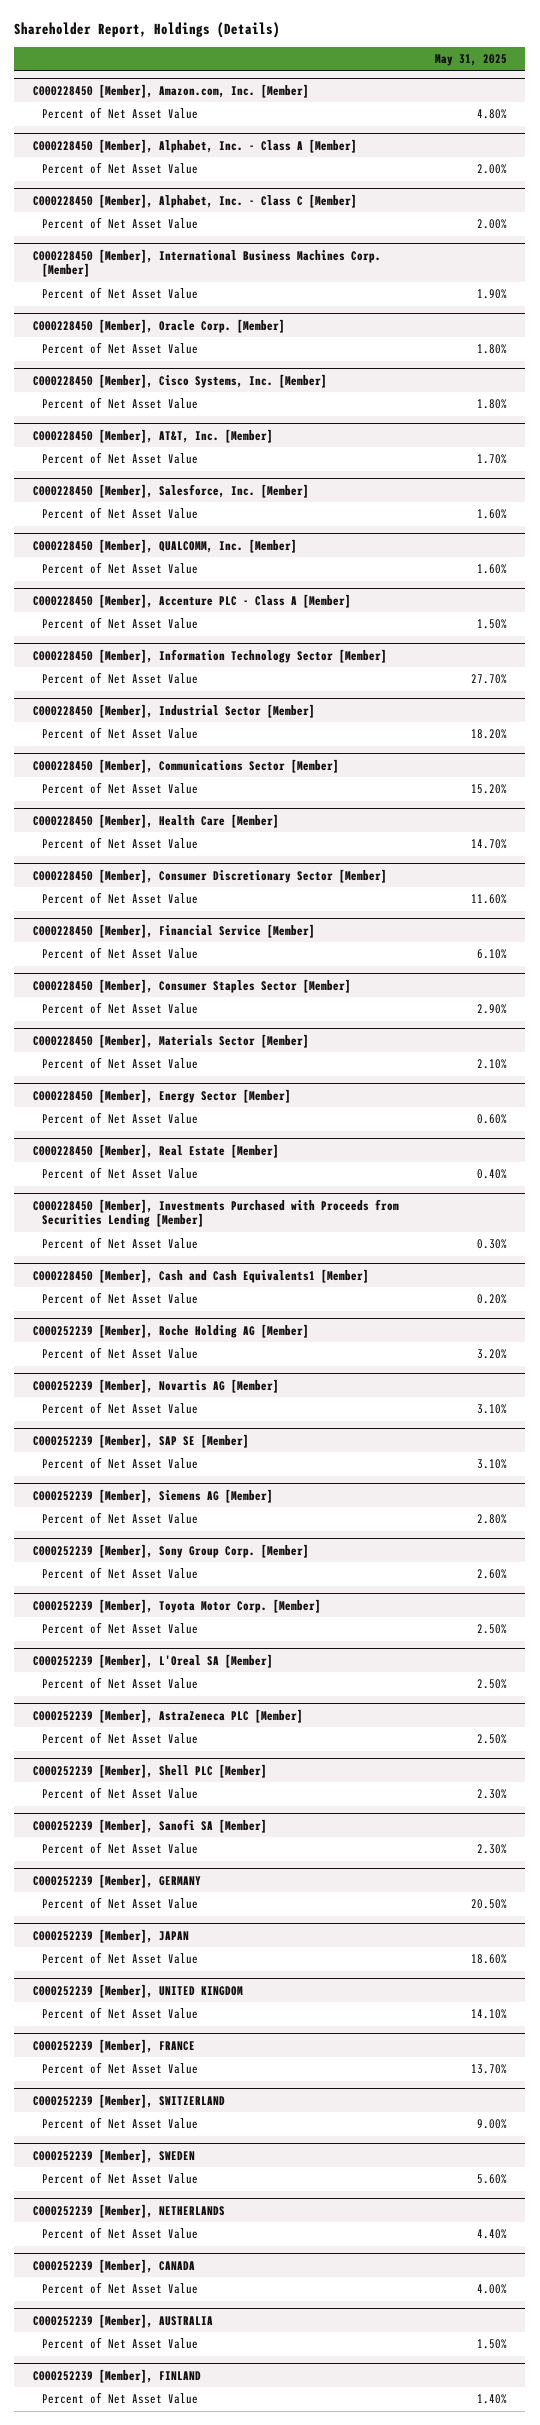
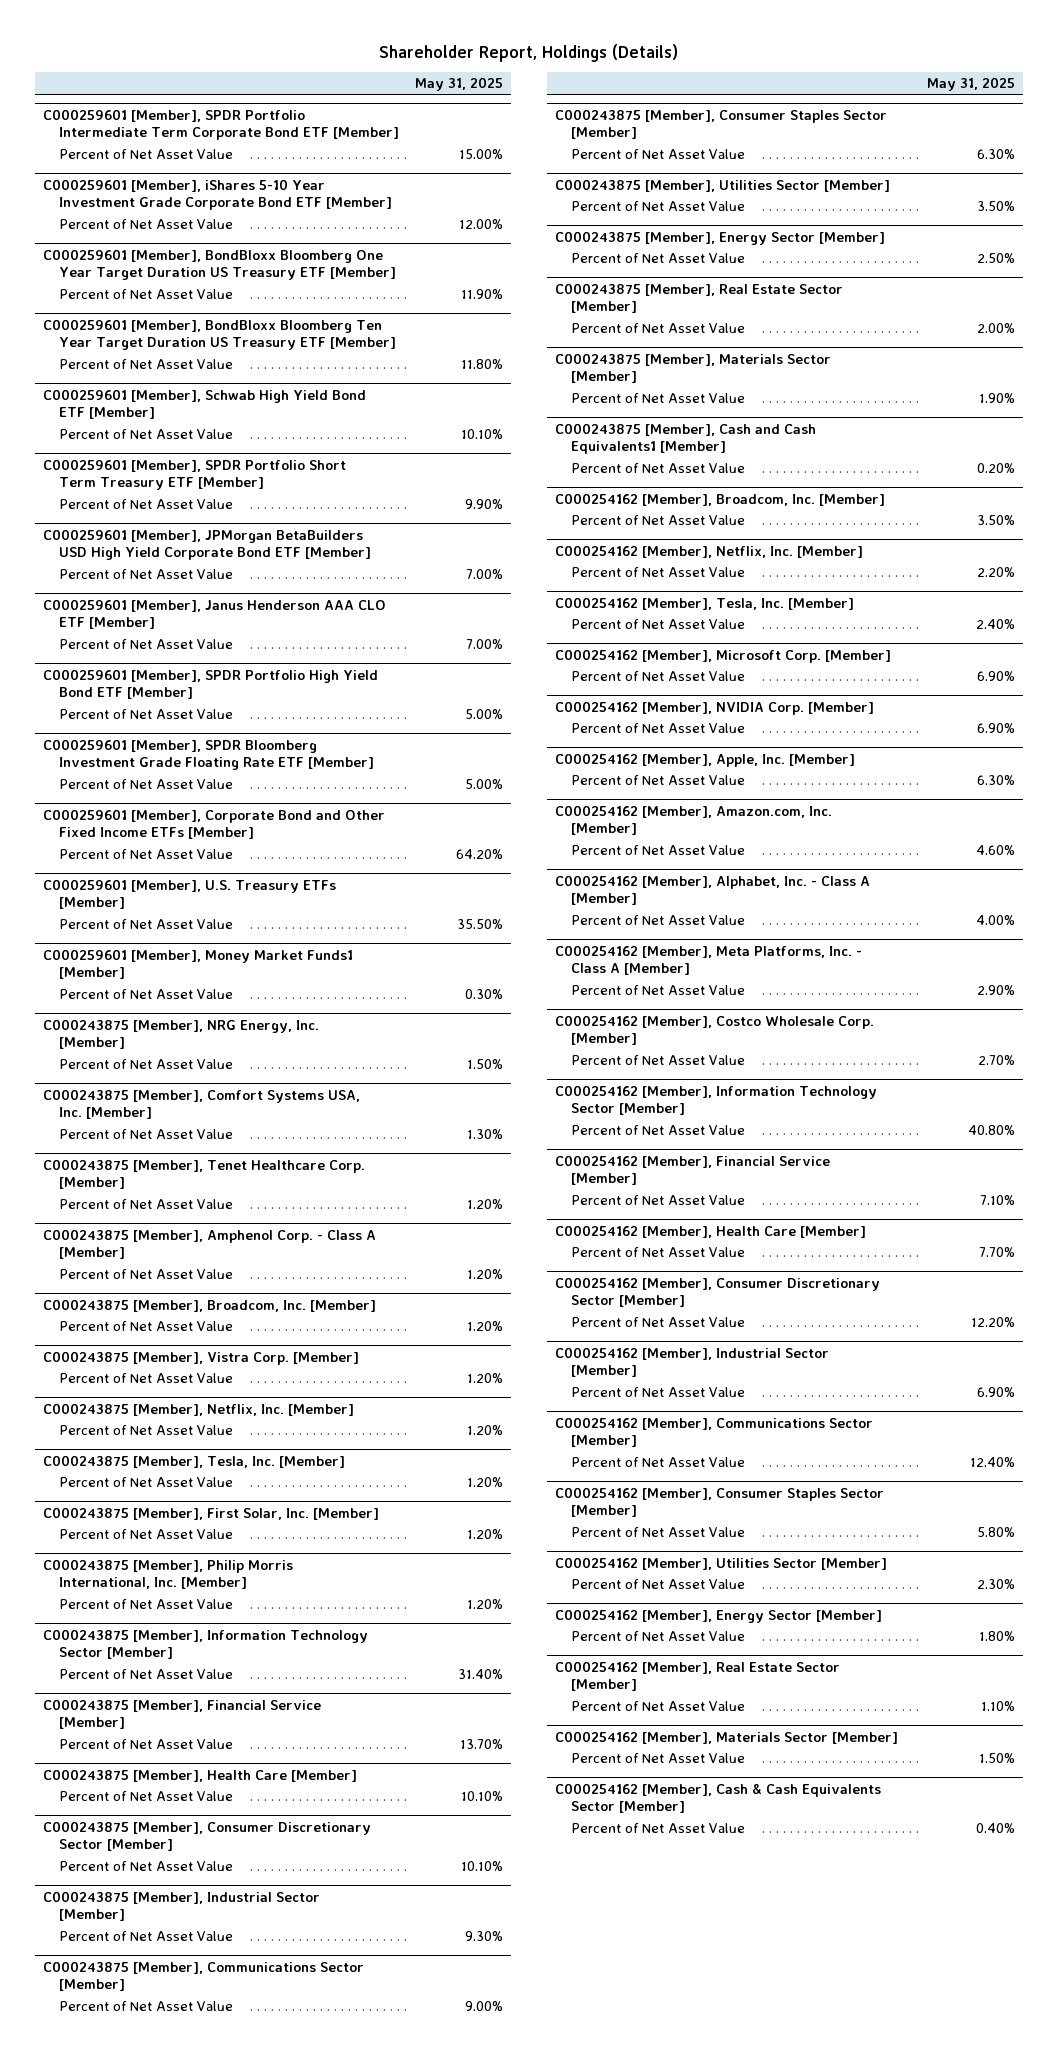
[32,83,309,98] C000228450 [Member], Amazon.com, Inc. [Member] -> none
[32,138,357,153] C000228450 [Member], Alphabet, Inc. - Class A [Member] -> none
[32,193,357,208] C000228450 [Member], Alphabet, Inc. - Class C [Member] -> none
[32,248,381,278] C000228450 [Member], International Business Machines Corp. [Member] -> none
[32,318,285,333] C000228450 [Member], Oracle Corp. [Member] -> none
[32,373,327,388] C000228450 [Member], Cisco Systems, Inc. [Member] -> none
[32,428,273,443] C000228450 [Member], AT&T, Inc. [Member] -> none
[32,483,309,498] C000228450 [Member], Salesforce, Inc. [Member] -> none
[32,538,297,553] C000228450 [Member], QUALCOMM, Inc. [Member] -> none
[32,593,351,608] C000228450 [Member], Accenture PLC - Class A [Member] -> none
[32,648,387,663] C000228450 [Member], Information Technology Sector [Member] -> none
[32,703,315,718] C000228450 [Member], Industrial Sector [Member] -> none
[32,758,339,773] C000228450 [Member], Communications Sector [Member] -> none
[41,782,198,795] Percent of Net Asset Value -> none
[32,813,279,828] C000228450 [Member], Health Care [Member] -> none
[41,837,198,850] Percent of Net Asset Value -> none
[32,868,387,883] C000228450 [Member], Consumer Discretionary Sector [Member] -> none
[41,892,198,905] Percent of Net Asset Value -> none
[32,923,315,938] C000228450 [Member], Financial Service [Member] -> none
[41,947,198,960] Percent of Net Asset Value -> none
[32,978,351,993] C000228450 [Member], Consumer Staples Sector [Member] -> none
[41,1002,198,1015] Percent of Net Asset Value -> none
[32,1033,309,1048] C000228450 [Member], Materials Sector [Member] -> none
[41,1057,198,1070] Percent of Net Asset Value -> none
[32,1088,291,1103] C000228450 [Member], Energy Sector [Member] -> none
[41,1112,198,1125] Percent of Net Asset Value -> none
[32,1143,279,1158] C000228450 [Member], Real Estate [Member] -> none
[41,1167,198,1180] Percent of Net Asset Value -> none
[32,1198,399,1228] C000228450 [Member], Investments Purchased with Proceeds from Securities Lending [Member] -> none
none -> [42,108,399,140] C000259601 [Member], SPDR Portfolio Intermediate Term Corporate Bond ETF [Member]
[477,109,508,120] 4.80% -> [458,148,503,159] 15.00%
none -> [42,178,392,210] C000259601 [Member], iShares 5-10 Year Investment Grade Corporate Bond ETF [Member]
[477,164,508,175] 2.00% -> [458,218,503,229] 12.00%
none -> [42,248,396,280] C000259601 [Member], BondBloxx Bloomberg One Year Target Duration US Treasury ETF [Member]
[477,219,508,230] 2.00% -> [460,288,503,299] 11.90%
none -> [42,318,396,350] C000259601 [Member], BondBloxx Bloomberg Ten Year Target Duration US Treasury ETF [Member]
[477,289,508,300] 1.90% -> [460,358,503,369] 11.80%
none -> [42,388,366,419] C000259601 [Member], Schwab High Yield Bond ETF [Member]
[477,344,508,355] 1.80% -> [460,428,503,439] 10.10%
none -> [42,458,346,490] C000259601 [Member], SPDR Portfolio Short Term Treasury ETF [Member]
[477,399,508,410] 1.80% -> [464,498,503,509] 9.90%
none -> [42,528,371,560] C000259601 [Member], JPMorgan BetaBuilders USD High Yield Corporate Bond ETF [Member]
[477,454,508,465] 1.70% -> [465,568,503,579] 7.00%
none -> [42,598,386,629] C000259601 [Member], Janus Henderson AAA CLO ETF [Member]
[477,509,508,520] 1.60% -> [465,638,503,649] 7.00%
none -> [42,668,378,699] C000259601 [Member], SPDR Portfolio High Yield Bond ETF [Member]
[477,564,508,575] 1.60% -> [464,708,503,719] 5.00%
none -> [42,738,374,770] C000259601 [Member], SPDR Bloomberg Investment Grade Floating Rate ETF [Member]
[477,619,508,630] 1.50% -> [464,778,503,789] 5.00%
none -> [42,808,385,839] C000259601 [Member], Corporate Bond and Other Fixed Income ETFs [Member]
[471,674,508,685] 27.70% -> [455,848,503,859] 64.20%
none -> [42,878,336,909] C000259601 [Member], U.S. Treasury ETFs [Member]
[471,729,508,740] 18.20% -> [456,918,503,929] 35.50%
none -> [42,948,353,979] C000259601 [Member], Money Market Funds1 [Member]
[32,1268,369,1283] C000228450 [Member], Cash and Cash Equivalents1 [Member] -> none
[32,1323,309,1338] C000252239 [Member], Roche Holding AG [Member] -> none
[32,1378,279,1393] C000252239 [Member], Novartis AG [Member] -> none
[32,1433,249,1448] C000252239 [Member], SAP SE [Member] -> none
[32,1488,273,1503] C000252239 [Member], Siemens AG [Member] -> none
[32,1543,309,1558] C000252239 [Member], Sony Group Corp. [Member] -> none
[32,1598,321,1613] C000252239 [Member], Toyota Motor Corp. [Member] -> none
[32,1653,273,1668] C000252239 [Member], L'Oreal SA [Member] -> none
[32,1708,303,1723] C000252239 [Member], AstraZeneca PLC [Member] -> none
[32,1763,267,1778] C000252239 [Member], Shell PLC [Member] -> none
[32,1818,267,1833] C000252239 [Member], Sanofi SA [Member] -> none
[32,1873,201,1888] C000252239 [Member], GERMANY -> none
[41,1897,198,1910] Percent of Net Asset Value -> none
[32,1928,189,1943] C000252239 [Member], JAPAN -> none
[41,1952,198,1965] Percent of Net Asset Value -> none
[32,1983,243,1998] C000252239 [Member], UNITED KINGDOM -> none
[41,2007,198,2020] Percent of Net Asset Value -> none
[32,2038,195,2053] C000252239 [Member], FRANCE -> none
none -> [42,1018,319,1049] C000243875 [Member], NRG Energy, Inc. [Member]
[477,1294,508,1305] 0.20% -> [466,1058,503,1069] 1.50%
none -> [42,1088,360,1119] C000243875 [Member], Comfort Systems USA, Inc. [Member]
[477,1349,508,1360] 3.20% -> [466,1128,503,1139] 1.30%
none -> [42,1158,365,1189] C000243875 [Member], Tenet Healthcare Corp. [Member]
[477,1404,508,1415] 3.10% -> [466,1198,503,1209] 1.20%
none -> [42,1228,376,1259] C000243875 [Member], Amphenol Corp. - Class A [Member]
[477,1459,508,1470] 3.10% -> [466,1268,503,1279] 1.20%
none -> [42,1298,376,1312] C000243875 [Member], Broadcom, Inc. [Member]
[477,1514,508,1525] 2.80% -> [466,1320,503,1331] 1.20%
none -> [42,1350,359,1365] C000243875 [Member], Vistra Corp. [Member]
[477,1569,508,1580] 2.60% -> [466,1372,503,1383] 1.20%
none -> [42,1402,354,1416] C000243875 [Member], Netflix, Inc. [Member]
[477,1624,508,1635] 2.50% -> [466,1424,503,1435] 1.20%
none -> [42,1454,345,1468] C000243875 [Member], Tesla, Inc. [Member]
[477,1679,508,1690] 2.50% -> [466,1476,503,1487] 1.20%
none -> [42,1506,379,1520] C000243875 [Member], First Solar, Inc. [Member]
[477,1734,508,1745] 2.50% -> [466,1528,503,1539] 1.20%
none -> [42,1558,293,1589] C000243875 [Member], Philip Morris International, Inc. [Member]
[477,1789,508,1800] 2.30% -> [466,1598,503,1609] 1.20%
none -> [42,1628,368,1659] C000243875 [Member], Information Technology Sector [Member]
[477,1844,508,1855] 2.30% -> [457,1668,503,1679] 31.40%
none -> [42,1698,321,1729] C000243875 [Member], Financial Service [Member]
[32,2093,225,2108] C000252239 [Member], SWITZERLAND -> none
none -> [42,1768,357,1782] C000243875 [Member], Health Care [Member]
none -> [58,1790,233,1801] Percent of Net Asset Value
none -> [42,1820,371,1851] C000243875 [Member], Consumer Discretionary Sector [Member]
none -> [58,1860,233,1871] Percent of Net Asset Value
none -> [42,1890,320,1921] C000243875 [Member], Industrial Sector [Member]
none -> [58,1930,233,1941] Percent of Net Asset Value
none -> [42,1960,364,1991] C000243875 [Member], Communications Sector [Member]
[32,2148,195,2163] C000252239 [Member], SWEDEN -> none
[32,2203,225,2218] C000252239 [Member], NETHERLANDS -> none
[32,2258,195,2273] C000252239 [Member], CANADA -> none
none -> [555,108,888,139] C000243875 [Member], Consumer Staples Sector [Member]
[477,2174,508,2185] 5.60% -> [976,148,1015,159] 6.30%
none -> [555,178,891,192] C000243875 [Member], Utilities Sector [Member]
[477,2229,508,2240] 4.40% -> [976,200,1015,211] 3.50%
none -> [555,230,886,245] C000243875 [Member], Energy Sector [Member]
none -> [571,252,746,263] Percent of Net Asset Value
none -> [555,282,844,313] C000243875 [Member], Real Estate Sector [Member]
none -> [571,322,746,333] Percent of Net Asset Value
none -> [555,352,832,383] C000243875 [Member], Materials Sector [Member]
none -> [571,392,746,403] Percent of Net Asset Value
none -> [555,422,817,454] C000243875 [Member], Cash and Cash Equivalents1 [Member]
none -> [571,462,746,473] Percent of Net Asset Value
none -> [555,492,886,506] C000254162 [Member], Broadcom, Inc. [Member]
none -> [571,514,746,525] Percent of Net Asset Value
none -> [555,544,864,558] C000254162 [Member], Netflix, Inc. [Member]
none -> [571,566,746,577] Percent of Net Asset Value
none -> [555,596,855,610] C000254162 [Member], Tesla, Inc. [Member]
none -> [571,618,746,629] Percent of Net Asset Value
none -> [555,648,892,663] C000254162 [Member], Microsoft Corp. [Member]
none -> [571,670,746,681] Percent of Net Asset Value
none -> [555,700,875,715] C000254162 [Member], NVIDIA Corp. [Member]
none -> [571,722,746,733] Percent of Net Asset Value
none -> [555,752,856,767] C000254162 [Member], Apple, Inc. [Member]
none -> [571,774,746,785] Percent of Net Asset Value
none -> [555,804,833,835] C000254162 [Member], Amazon.com, Inc. [Member]
none -> [571,844,746,855] Percent of Net Asset Value
none -> [555,874,871,905] C000254162 [Member], Alphabet, Inc. - Class A [Member]
[32,2313,213,2328] C000252239 [Member], AUSTRALIA -> none
none -> [555,944,863,975] C000254162 [Member], Meta Platforms, Inc. - Class A [Member]
none -> [571,984,746,995] Percent of Net Asset Value
none -> [555,1014,875,1045] C000254162 [Member], Costco Wholesale Corp. [Member]
none -> [571,1054,746,1065] Percent of Net Asset Value
none -> [555,1084,878,1115] C000254162 [Member], Information Technology Sector [Member]
none -> [571,1124,746,1135] Percent of Net Asset Value
none -> [555,1154,831,1185] C000254162 [Member], Financial Service [Member]
none -> [571,1194,746,1205] Percent of Net Asset Value
none -> [555,1224,867,1238] C000254162 [Member], Health Care [Member]
none -> [571,1246,746,1257] Percent of Net Asset Value
none -> [555,1276,881,1307] C000254162 [Member], Consumer Discretionary Sector [Member]
none -> [571,1316,746,1327] Percent of Net Asset Value
none -> [555,1346,830,1377] C000254162 [Member], Industrial Sector [Member]
none -> [571,1386,746,1397] Percent of Net Asset Value
none -> [555,1416,874,1447] C000254162 [Member], Communications Sector [Member]
none -> [571,1456,746,1467] Percent of Net Asset Value
none -> [555,1486,885,1517] C000254162 [Member], Consumer Staples Sector [Member]
none -> [571,1526,746,1537] Percent of Net Asset Value
none -> [555,1556,888,1570] C000254162 [Member], Utilities Sector [Member]
none -> [571,1578,746,1589] Percent of Net Asset Value
none -> [555,1608,883,1623] C000254162 [Member], Energy Sector [Member]
none -> [571,1630,746,1641] Percent of Net Asset Value
none -> [555,1660,841,1691] C000254162 [Member], Real Estate Sector [Member]
none -> [571,1700,746,1711] Percent of Net Asset Value
none -> [555,1730,899,1744] C000254162 [Member], Materials Sector [Member]
[32,2368,201,2383] C000252239 [Member], FINLAND -> none
none -> [555,1782,882,1813] C000254162 [Member], Cash & Cash Equivalents Sector [Member]
[477,2394,508,2405] 1.40% -> [975,1822,1015,1833] 0.40%

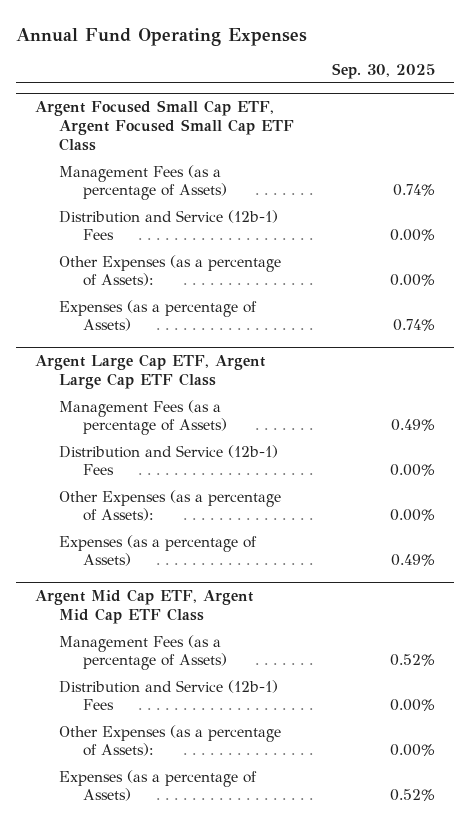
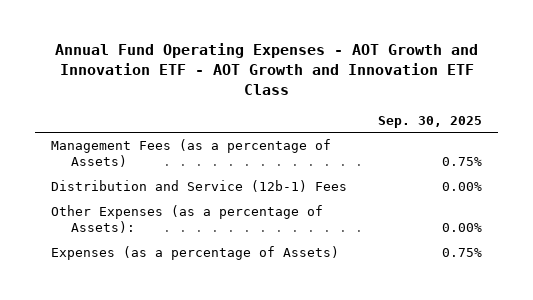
[16,27,308,46] Annual Fund Operating Expenses -> [54,42,478,95] Annual Fund Operating Expenses - AOT Growth and Innovation ETF - AOT Growth and Innovation ETF Class
[35,100,294,151] Argent Focused Small Cap ETF, Argent Focused Small Cap ETF Class -> none
[58,209,278,241] Distribution and Service (12b-1) Fees -> none
[58,254,281,287] Other Expenses (as a percentage of Assets): -> none
[58,299,257,332] Expenses (as a percentage of Assets) -> none
[35,354,266,389] Argent Large Cap ETF, Argent Large Cap ETF Class -> none
[58,399,227,436] Management Fees (as a percentage of Assets) -> none
[58,444,278,476] Distribution and Service (12b-1) Fees -> none
[58,489,281,522] Other Expenses (as a percentage of Assets): -> none
[58,534,257,567] Expenses (as a percentage of Assets) -> none
[35,589,254,624] Argent Mid Cap ETF, Argent Mid Cap ETF Class -> none
[58,634,227,671] Management Fees (as a percentage of Assets) -> none
[393,184,436,197] 0.74% -> [442,156,483,166] 0.75%
[390,789,436,802] 0.52% -> [442,248,483,258] 0.75%

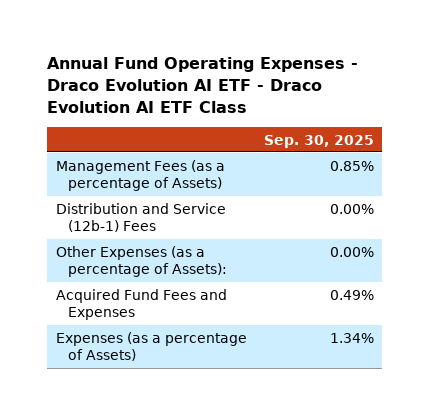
[54,42,478,95] Annual Fund Operating Expenses - AOT Growth and Innovation ETF - AOT Growth and Innovation ETF Class -> [47,57,359,113] Annual Fund Operating Expenses - Draco Evolution AI ETF - Draco Evolution AI ETF Class
[442,156,483,166] 0.75% -> [329,160,374,171] 0.85%
none -> [55,288,227,321] Acquired Fund Fees and Expenses
[442,248,483,258] 0.75% -> [329,332,374,343] 1.34%

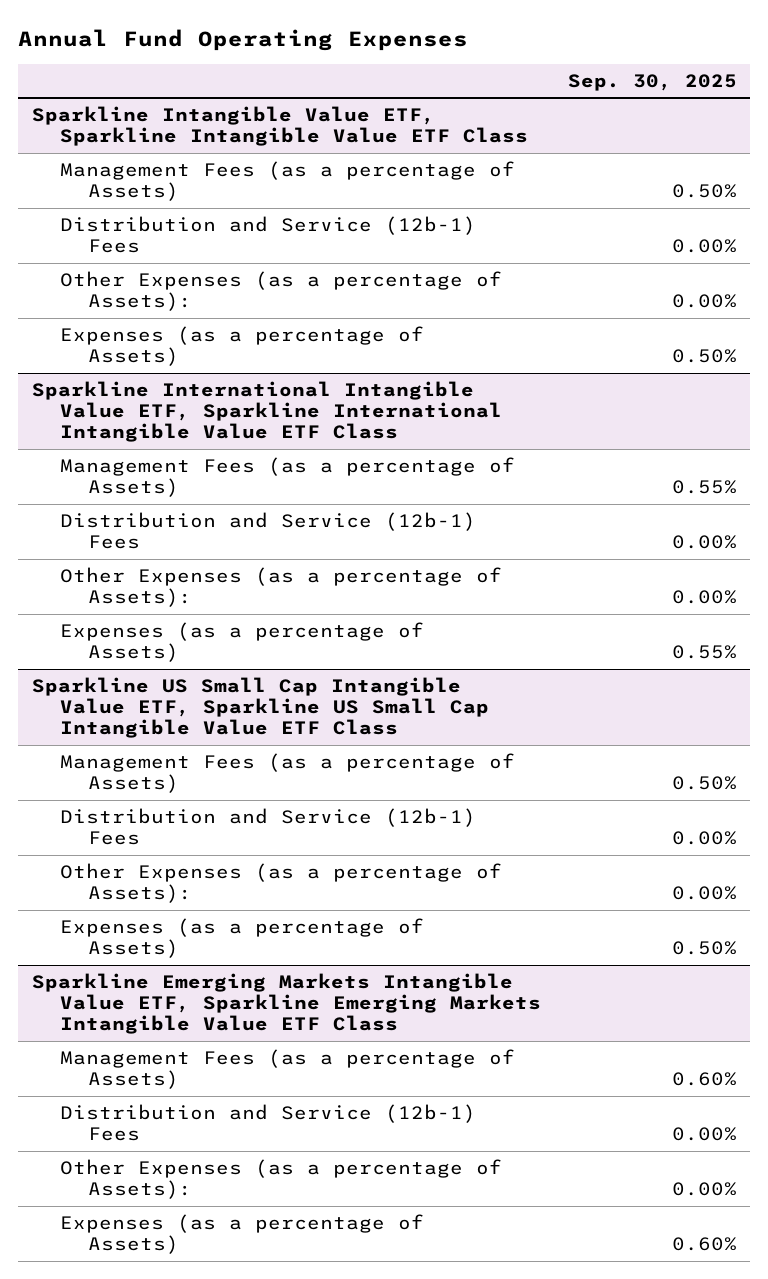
[47,57,359,113] Annual Fund Operating Expenses - Draco Evolution AI ETF - Draco Evolution AI ETF Class -> [18,29,469,52] Annual Fund Operating Expenses
none -> [31,105,528,147] Sparkline Intangible Value ETF, Sparkline Intangible Value ETF Class
[329,160,374,171] 0.85% -> [671,184,737,199] 0.50%
[55,288,227,321] Acquired Fund Fees and Expenses -> none
[329,332,374,343] 1.34% -> [671,349,737,364] 0.50%
none -> [31,380,502,443] Sparkline International Intangible Value ETF, Sparkline International Intangible Value ETF Class
none -> [59,456,515,498] Management Fees (as a percentage of Assets)
none -> [59,511,476,550] Distribution and Service (12b-1) Fees
none -> [59,566,502,608] Other Expenses (as a percentage of Assets):
none -> [59,621,424,663] Expenses (as a percentage of Assets)
none -> [31,676,489,739] Sparkline US Small Cap Intangible Value ETF, Sparkline US Small Cap Intangible Value ETF Class
none -> [59,752,515,794] Management Fees (as a percentage of Assets)
none -> [59,807,476,846] Distribution and Service (12b-1) Fees
none -> [59,862,502,904] Other Expenses (as a percentage of Assets):
none -> [59,917,424,959] Expenses (as a percentage of Assets)
none -> [31,972,541,1035] Sparkline Emerging Markets Intangible Value ETF, Sparkline Emerging Markets Intangible Value ETF Class
none -> [59,1048,515,1090] Management Fees (as a percentage of Assets)
none -> [59,1103,476,1142] Distribution and Service (12b-1) Fees
none -> [59,1158,502,1200] Other Expenses (as a percentage of Assets):
none -> [59,1213,424,1255] Expenses (as a percentage of Assets)

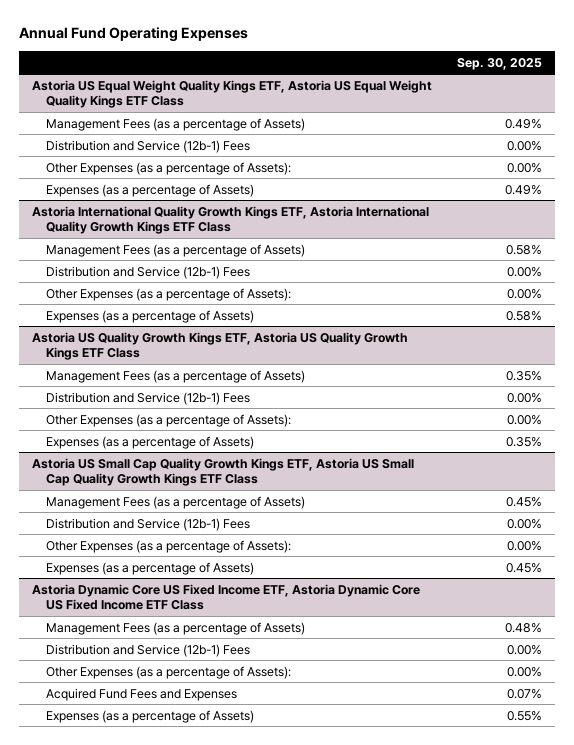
[31,105,528,147] Sparkline Intangible Value ETF, Sparkline Intangible Value ETF Class -> none
none -> [31,79,432,109] Astoria US Equal Weight Quality Kings ETF, Astoria US Equal Weight Quality Kings ETF Class
[671,184,737,199] 0.50% -> [505,118,543,129] 0.49%
[31,380,502,443] Sparkline International Intangible Value ETF, Sparkline International Intangible Value ETF Class -> none
[671,349,737,364] 0.50% -> [505,184,543,195] 0.49%
none -> [31,205,429,235] Astoria International Quality Growth Kings ETF, Astoria International Quality Growth Kings ETF Class
[671,480,737,495] 0.55% -> [506,244,543,255] 0.58%
[31,676,489,739] Sparkline US Small Cap Intangible Value ETF, Sparkline US Small Cap Intangible Value ETF Class -> none
[671,645,737,660] 0.55% -> [506,310,543,321] 0.58%
none -> [31,331,408,361] Astoria US Quality Growth Kings ETF, Astoria US Quality Growth Kings ETF Class
[671,776,737,791] 0.50% -> [506,370,543,381] 0.35%
[31,972,541,1035] Sparkline Emerging Markets Intangible Value ETF, Sparkline Emerging Markets Intangible Value ETF Class -> none
[671,941,737,956] 0.50% -> [506,436,543,447] 0.35%
none -> [31,457,414,487] Astoria US Small Cap Quality Growth Kings ETF, Astoria US Small Cap Quality Growth Kings ETF Class
[671,1072,737,1087] 0.60% -> [506,496,543,507] 0.45%
[671,1237,737,1252] 0.60% -> [506,562,543,573] 0.45%
none -> [31,583,420,611] Astoria Dynamic Core US Fixed Income ETF, Astoria Dynamic Core US Fixed Income ETF Class
none -> [46,621,306,635] Management Fees (as a percentage of Assets)
none -> [46,643,251,657] Distribution and Service (12b-1) Fees
none -> [46,665,292,679] Other Expenses (as a percentage of Assets):
none -> [46,687,238,701] Acquired Fund Fees and Expenses
none -> [46,709,255,723] Expenses (as a percentage of Assets)

